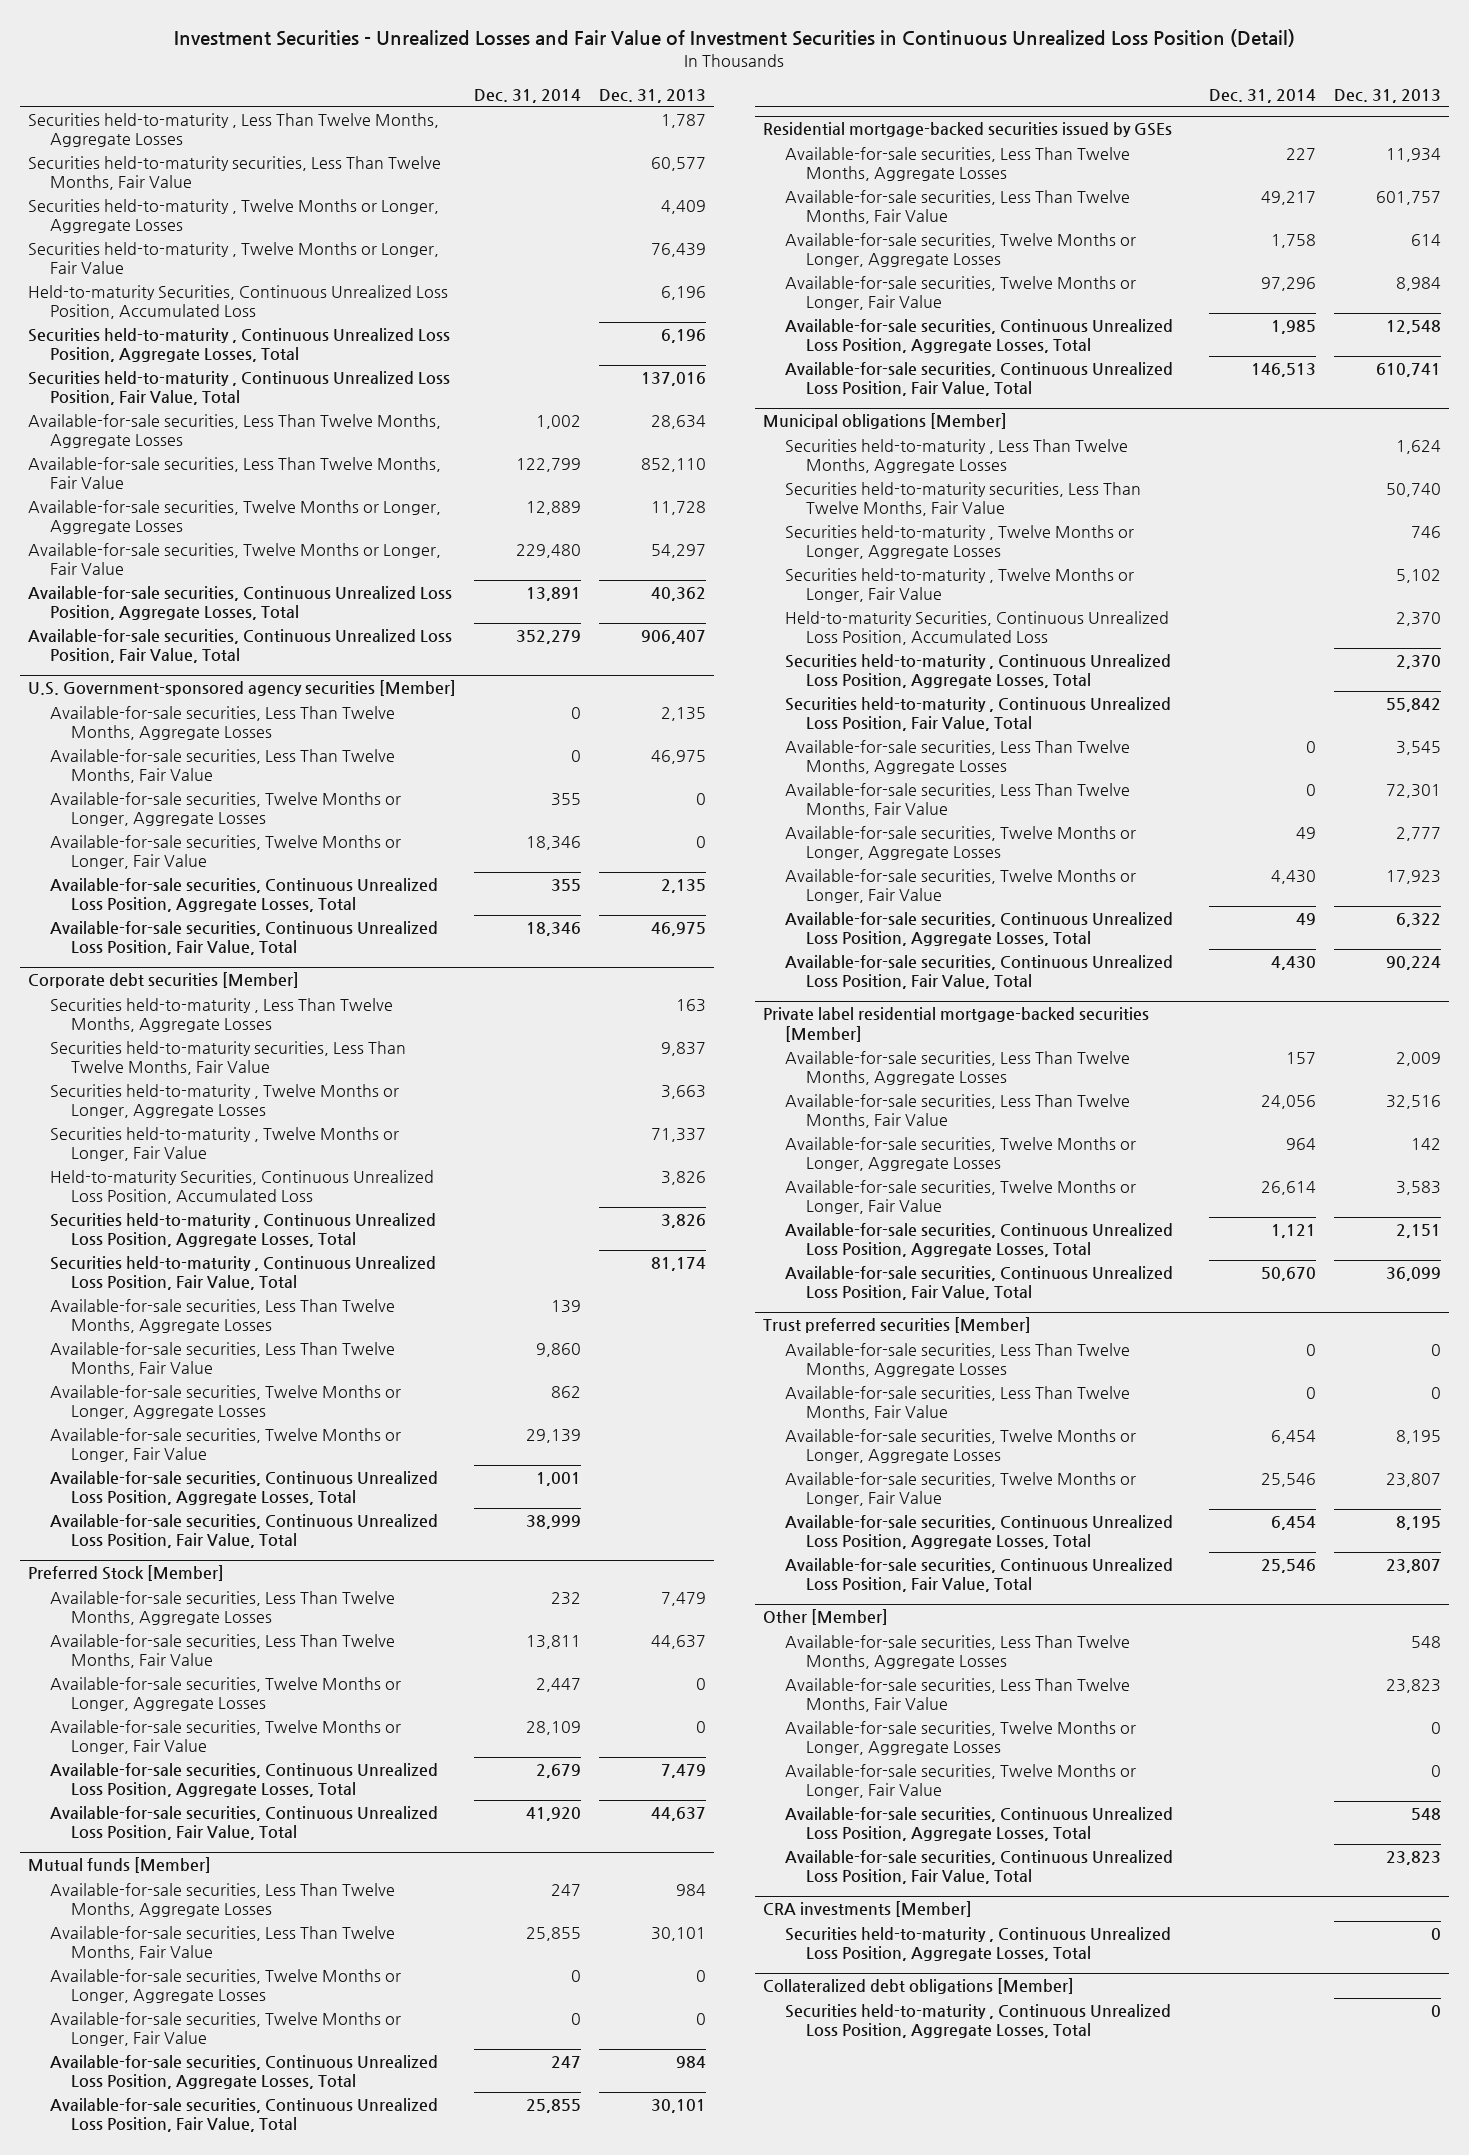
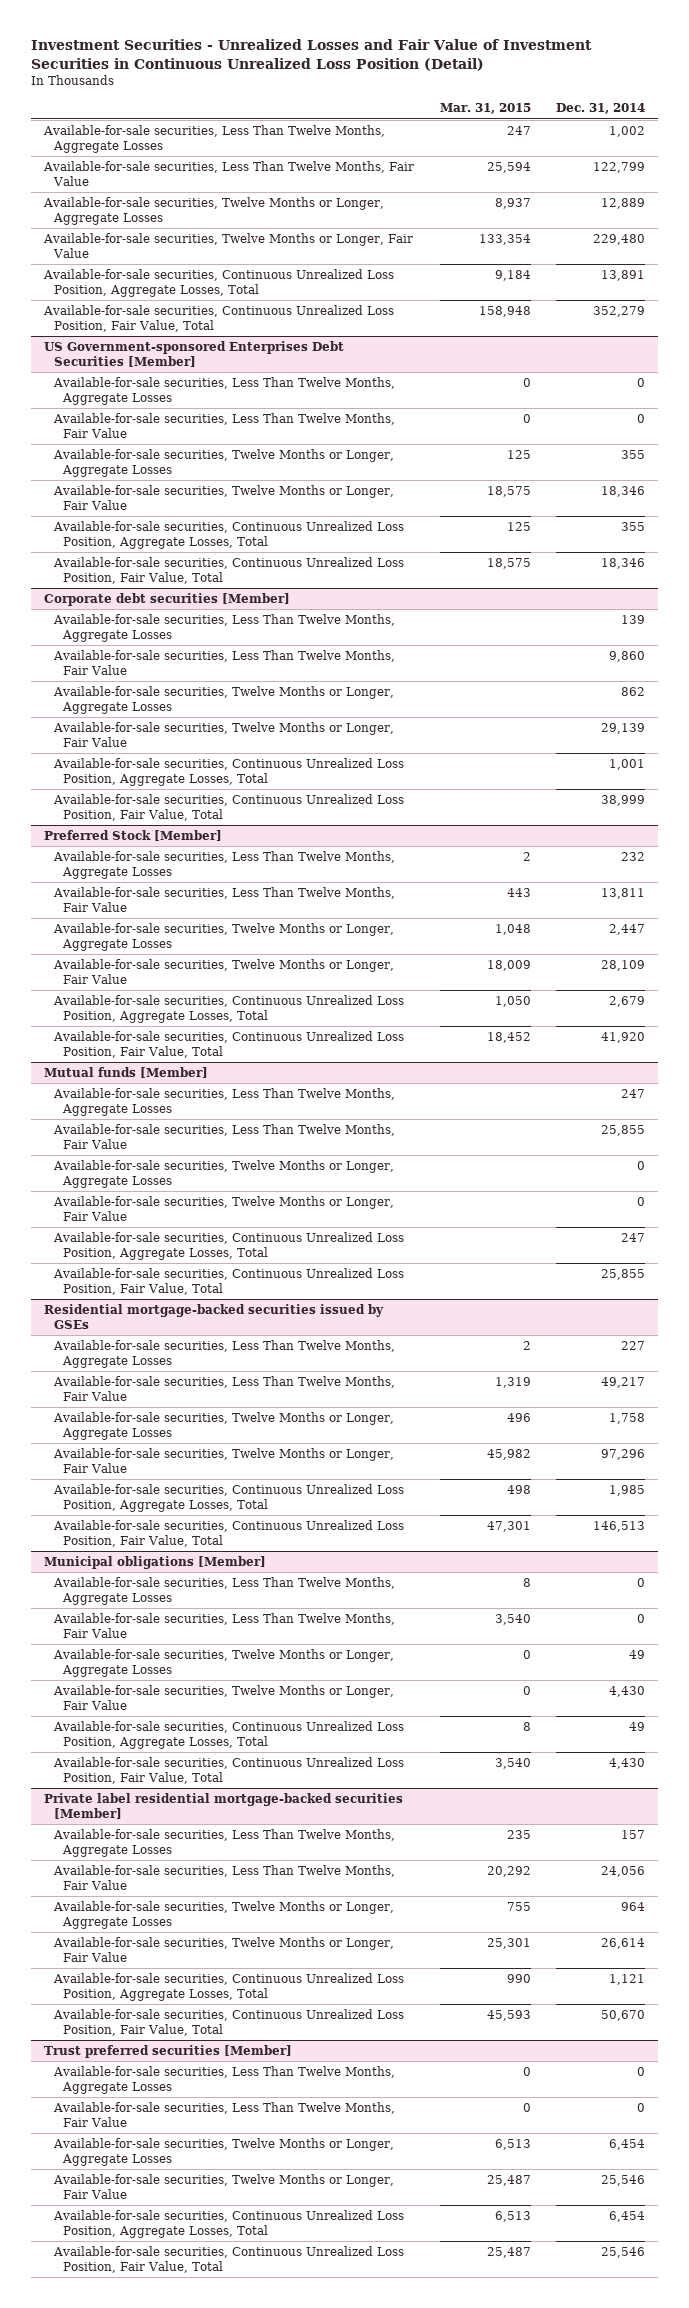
[598,88,706,103] Dec. 31, 2013 -> none
none -> [439,103,531,115] Mar. 31, 2015
[28,112,440,148] Securities held-to-maturity , Less Than Twelve Months, Aggregate Losses -> none
[28,155,442,191] Securities held-to-maturity securities, Less Than Twelve Months, Fair Value -> none
[28,198,440,234] Securities held-to-maturity , Twelve Months or Longer, Aggregate Losses -> none
[28,241,440,275] Securities held-to-maturity , Twelve Months or Longer, Fair Value -> none
[28,284,449,320] Held-to-maturity Securities, Continuous Unrealized Loss Position, Accumulated Loss -> none
[28,327,451,363] Securities held-to-maturity , Continuous Unrealized Loss Position, Aggregate Losses, Total -> none
[28,370,451,406] Securities held-to-maturity , Continuous Unrealized Loss Position, Fair Value, Total -> none
[28,680,457,697] U.S. Government-sponsored agency securities [Member] -> [44,341,345,367] US Government-sponsored Enterprises Debt Securities [Member]
[49,997,393,1033] Securities held-to-maturity , Less Than Twelve Months, Aggregate Losses -> none
[49,1040,406,1076] Securities held-to-maturity securities, Less Than Twelve Months, Fair Value -> none
[49,1083,399,1119] Securities held-to-maturity , Twelve Months or Longer, Aggregate Losses -> none
[49,1126,399,1162] Securities held-to-maturity , Twelve Months or Longer, Fair Value -> none
[49,1169,434,1205] Held-to-maturity Securities, Continuous Unrealized Loss Position, Accumulated Loss -> none
[49,1212,436,1248] Securities held-to-maturity , Continuous Unrealized Loss Position, Aggregate Losses, Total -> none
[49,1255,436,1291] Securities held-to-maturity , Continuous Unrealized Loss Position, Fair Value, Total -> none
[784,438,1128,474] Securities held-to-maturity , Less Than Twelve Months, Aggregate Losses -> none
[784,481,1141,517] Securities held-to-maturity securities, Less Than Twelve Months, Fair Value -> none
[784,524,1134,560] Securities held-to-maturity , Twelve Months or Longer, Aggregate Losses -> none
[784,567,1134,603] Securities held-to-maturity , Twelve Months or Longer, Fair Value -> none
[784,610,1169,646] Held-to-maturity Securities, Continuous Unrealized Loss Position, Accumulated Loss -> none
[784,653,1171,689] Securities held-to-maturity , Continuous Unrealized Loss Position, Aggregate Losses, Total -> none
[784,696,1171,732] Securities held-to-maturity , Continuous Unrealized Loss Position, Fair Value, Total -> none
[763,1609,889,1626] Other [Member] -> none
[784,1634,1130,1670] Available-for-sale securities, Less Than Twelve Months, Aggregate Losses -> none
[784,1677,1130,1713] Available-for-sale securities, Less Than Twelve Months, Fair Value -> none
[784,1720,1136,1756] Available-for-sale securities, Twelve Months or Longer, Aggregate Losses -> none
[784,1763,1136,1799] Available-for-sale securities, Twelve Months or Longer, Fair Value -> none
[784,1806,1173,1842] Available-for-sale securities, Continuous Unrealized Loss Position, Aggregate Losses, Total -> none
[784,1849,1173,1885] Available-for-sale securities, Continuous Unrealized Loss Position, Fair Value, Total -> none
[763,1901,973,1918] CRA investments [Member] -> none
[784,1926,1171,1962] Securities held-to-maturity , Continuous Unrealized Loss Position, Aggregate Losses, Total -> none
[763,1978,1075,1995] Collateralized debt obligations [Member] -> none
[784,2003,1171,2039] Securities held-to-maturity , Continuous Unrealized Loss Position, Aggregate Losses, Total -> none

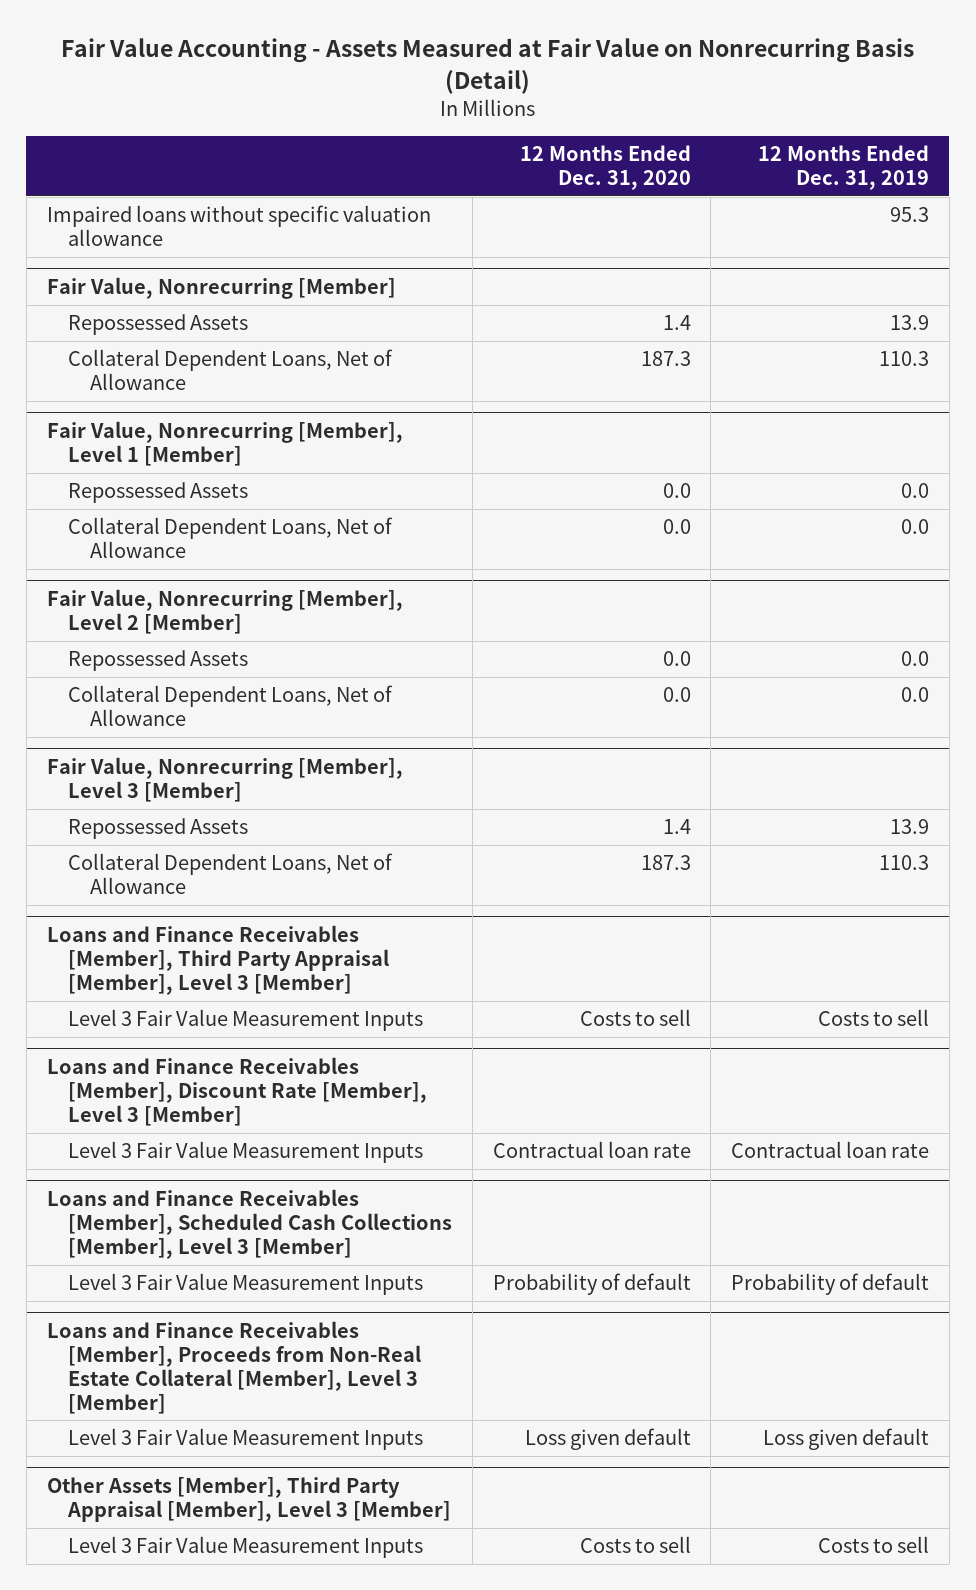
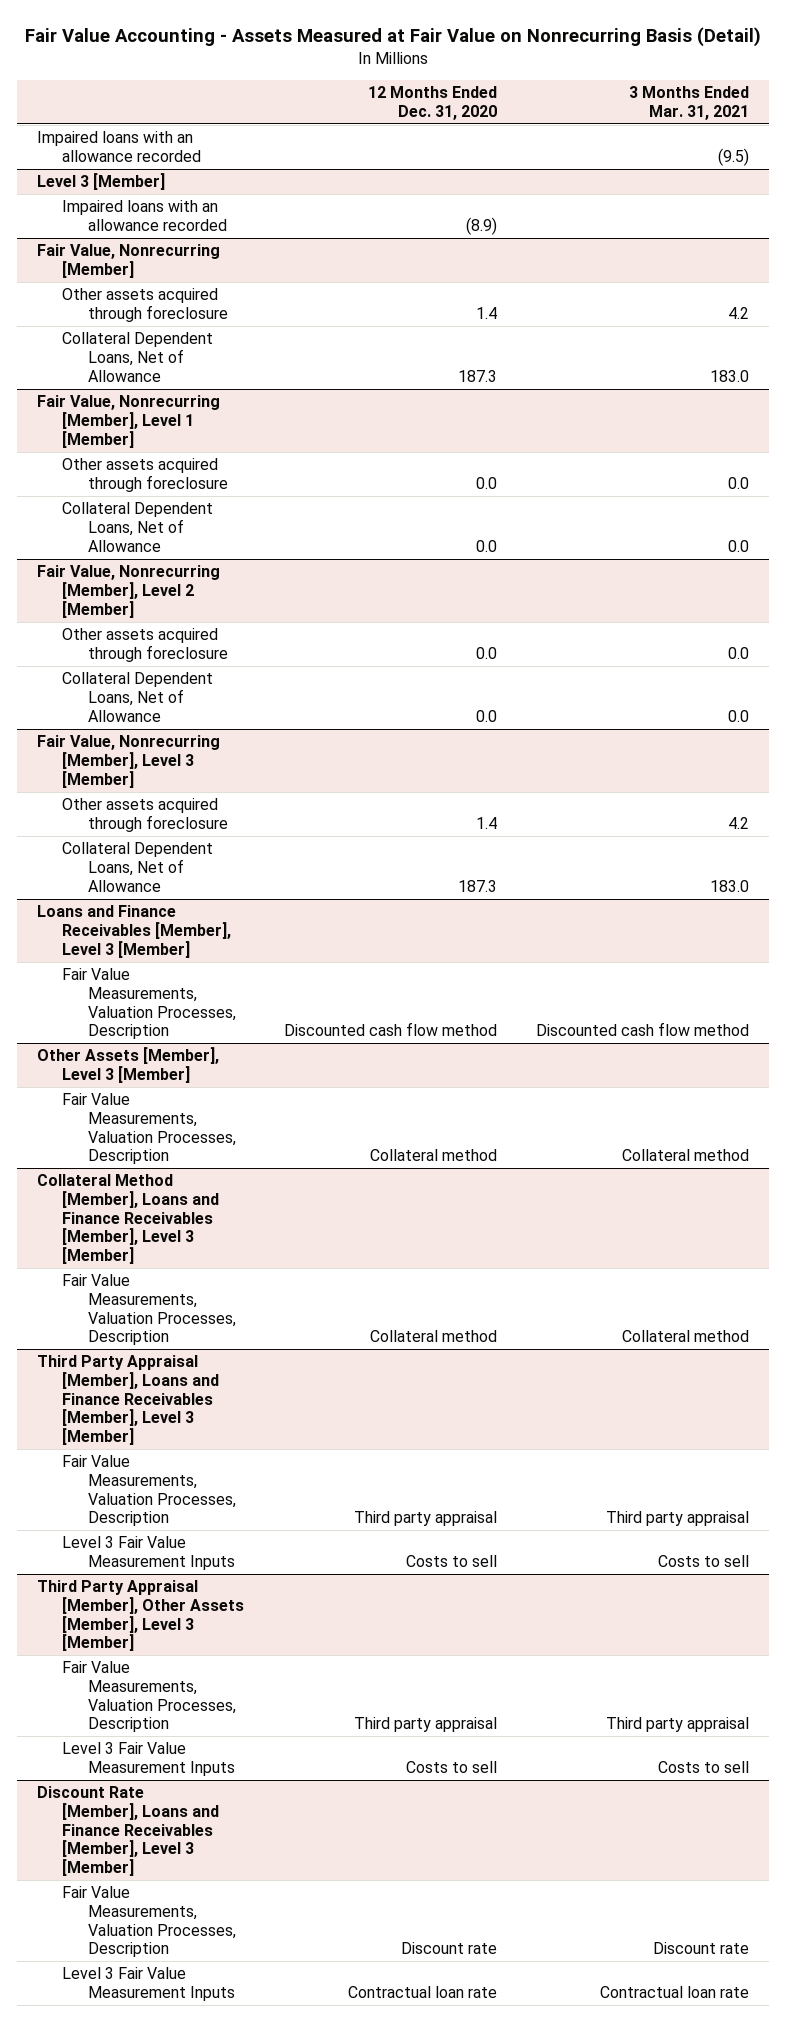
[758,145,930,191] 12 Months Ended Dec. 31, 2019 -> none
none -> [629,86,750,121] 3 Months Ended Mar. 31, 2021
[46,205,431,247] Impaired loans without specific valuation allowance -> none
none -> [36,131,202,162] Impaired loans with an allowance recorded
none -> [36,173,165,191] Level 3 [Member]
none -> [62,200,227,231] Impaired loans with an allowance recorded
[68,314,249,336] Repossessed Assets -> [62,288,228,322] Other assets acquired through foreclosure
[68,482,249,504] Repossessed Assets -> [62,458,228,492] Other assets acquired through foreclosure
[68,650,249,672] Repossessed Assets -> [62,628,228,662] Other assets acquired through foreclosure
[68,818,249,840] Repossessed Assets -> [62,798,228,832] Other assets acquired through foreclosure
none -> [36,905,232,958] Loans and Finance Receivables [Member], Level 3 [Member]
none -> [62,968,236,1040] Fair Value Measurements, Valuation Processes, Description
none -> [36,1047,219,1083] Other Assets [Member], Level 3 [Member]
none -> [62,1093,236,1165] Fair Value Measurements, Valuation Processes, Description
none -> [36,1174,220,1265] Collateral Method [Member], Loans and Finance Receivables [Member], Level 3 [Member]
none -> [62,1274,236,1346] Fair Value Measurements, Valuation Processes, Description
[46,925,390,995] Loans and Finance Receivables [Member], Third Party Appraisal [Member], Level 3 [Member] -> [36,1355,220,1446] Third Party Appraisal [Member], Loans and Finance Receivables [Member], Level 3 [Member]
none -> [62,1455,236,1527] Fair Value Measurements, Valuation Processes, Description
[46,1057,428,1126] Loans and Finance Receivables [Member], Discount Rate [Member], Level 3 [Member] -> none
[68,1141,424,1164] Level 3 Fair Value Measurement Inputs -> none
[46,1189,453,1259] Loans and Finance Receivables [Member], Scheduled Cash Collections [Member], Level 3 [Member] -> none
[68,1273,424,1296] Level 3 Fair Value Measurement Inputs -> none
[46,1321,422,1414] Loans and Finance Receivables [Member], Proceeds from Non-Real Estate Collateral [Member], Level 3 [Member] -> none
[68,1428,424,1451] Level 3 Fair Value Measurement Inputs -> none
[46,1477,452,1523] Other Assets [Member], Third Party Appraisal [Member], Level 3 [Member] -> [36,1580,245,1652] Third Party Appraisal [Member], Other Assets [Member], Level 3 [Member]
none -> [62,1661,236,1733] Fair Value Measurements, Valuation Processes, Description
none -> [36,1786,220,1877] Discount Rate [Member], Loans and Finance Receivables [Member], Level 3 [Member]
none -> [62,1886,236,1958] Fair Value Measurements, Valuation Processes, Description
none -> [62,1967,235,2001] Level 3 Fair Value Measurement Inputs

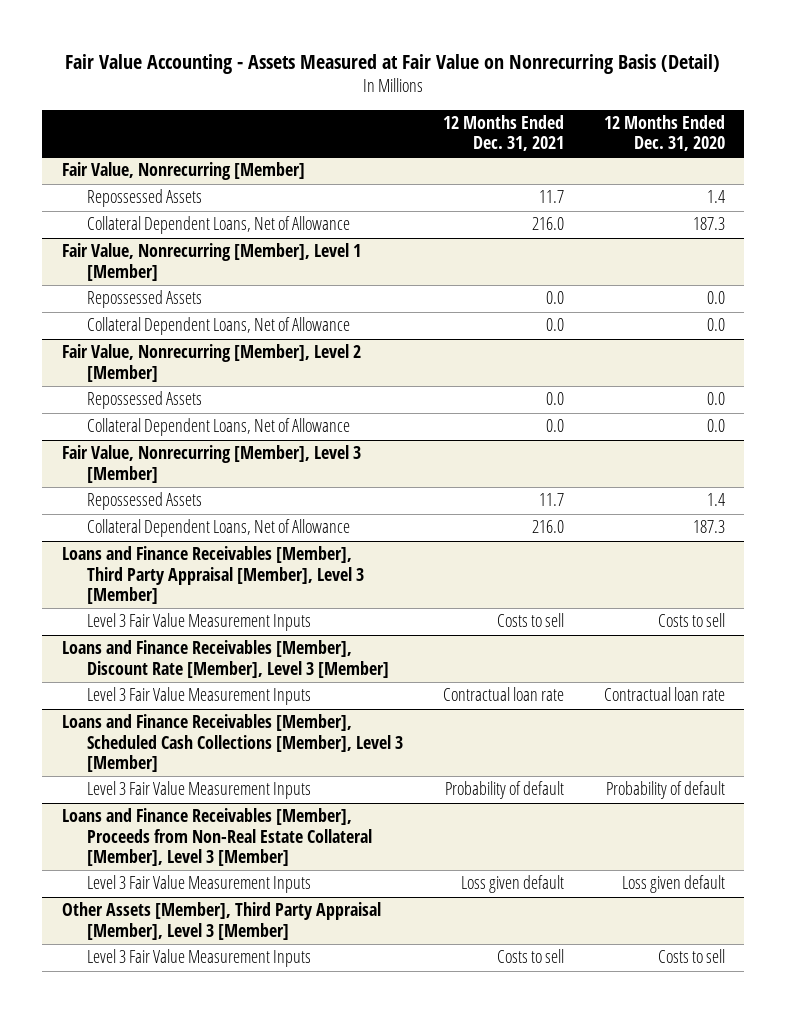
[629,86,750,121] 3 Months Ended Mar. 31, 2021 -> none
none -> [442,115,564,152] 12 Months Ended Dec. 31, 2021
[36,131,202,162] Impaired loans with an allowance recorded -> none
[36,173,165,191] Level 3 [Member] -> none
[62,200,227,231] Impaired loans with an allowance recorded -> none
[62,288,228,322] Other assets acquired through foreclosure -> [87,189,203,208] Repossessed Assets
[62,458,228,492] Other assets acquired through foreclosure -> [87,290,203,309] Repossessed Assets
[62,628,228,662] Other assets acquired through foreclosure -> [87,391,203,410] Repossessed Assets
[62,798,228,832] Other assets acquired through foreclosure -> [87,492,203,511] Repossessed Assets
[36,905,232,958] Loans and Finance Receivables [Member], Level 3 [Member] -> none
[62,968,236,1040] Fair Value Measurements, Valuation Processes, Description -> none
[36,1047,219,1083] Other Assets [Member], Level 3 [Member] -> none
[62,1093,236,1165] Fair Value Measurements, Valuation Processes, Description -> none
[36,1174,220,1265] Collateral Method [Member], Loans and Finance Receivables [Member], Level 3 [Member] -> none
[62,1274,236,1346] Fair Value Measurements, Valuation Processes, Description -> none
[62,1455,236,1527] Fair Value Measurements, Valuation Processes, Description -> none
[62,1536,235,1570] Level 3 Fair Value Measurement Inputs -> none
[36,1580,245,1652] Third Party Appraisal [Member], Other Assets [Member], Level 3 [Member] -> none
[62,1661,236,1733] Fair Value Measurements, Valuation Processes, Description -> none
[36,1355,220,1446] Third Party Appraisal [Member], Loans and Finance Receivables [Member], Level 3 [Member] -> [61,546,365,604] Loans and Finance Receivables [Member], Third Party Appraisal [Member], Level 3 [Member]
[62,1886,236,1958] Fair Value Measurements, Valuation Processes, Description -> none
[36,1786,220,1877] Discount Rate [Member], Loans and Finance Receivables [Member], Level 3 [Member] -> [61,640,390,678] Loans and Finance Receivables [Member], Discount Rate [Member], Level 3 [Member]
none -> [61,714,404,772] Loans and Finance Receivables [Member], Scheduled Cash Collections [Member], Level 3 [Member]
none -> [87,781,312,800] Level 3 Fair Value Measurement Inputs
none -> [61,808,373,866] Loans and Finance Receivables [Member], Proceeds from Non-Real Estate Collateral [Member], Level 3 [Member]
none -> [87,875,312,894] Level 3 Fair Value Measurement Inputs
none -> [61,902,381,940] Other Assets [Member], Third Party Appraisal [Member], Level 3 [Member]
none -> [87,949,312,968] Level 3 Fair Value Measurement Inputs

